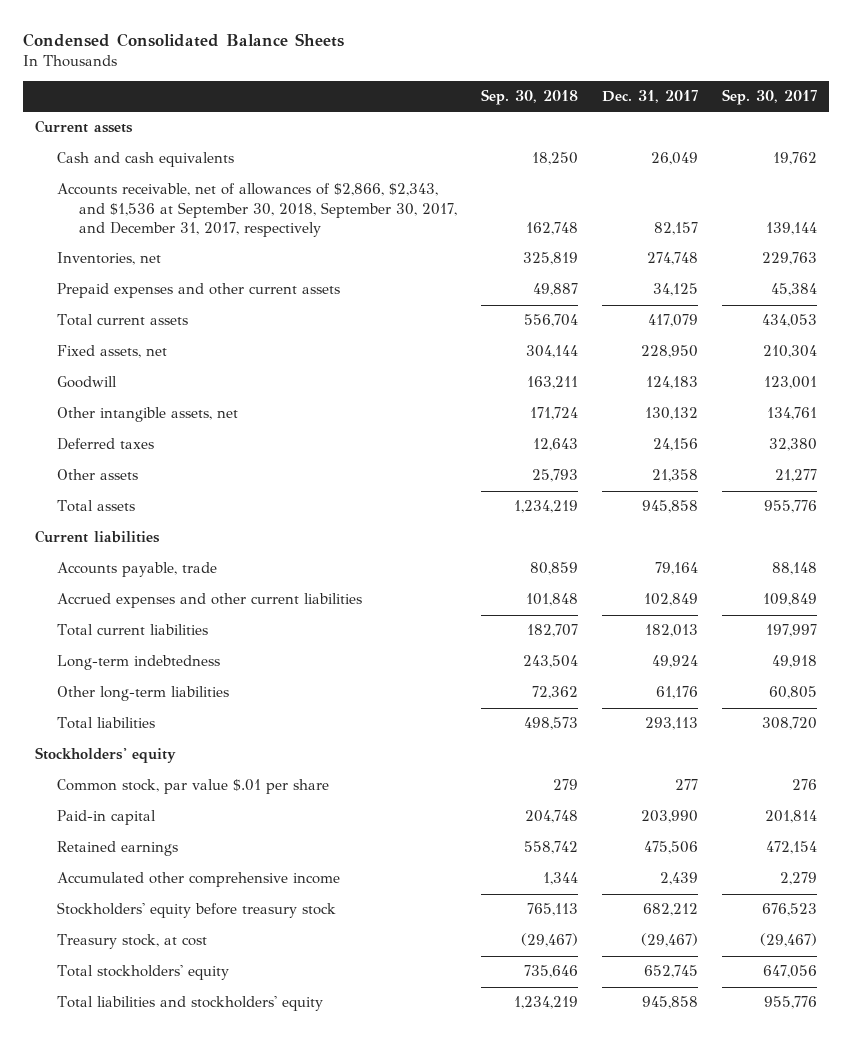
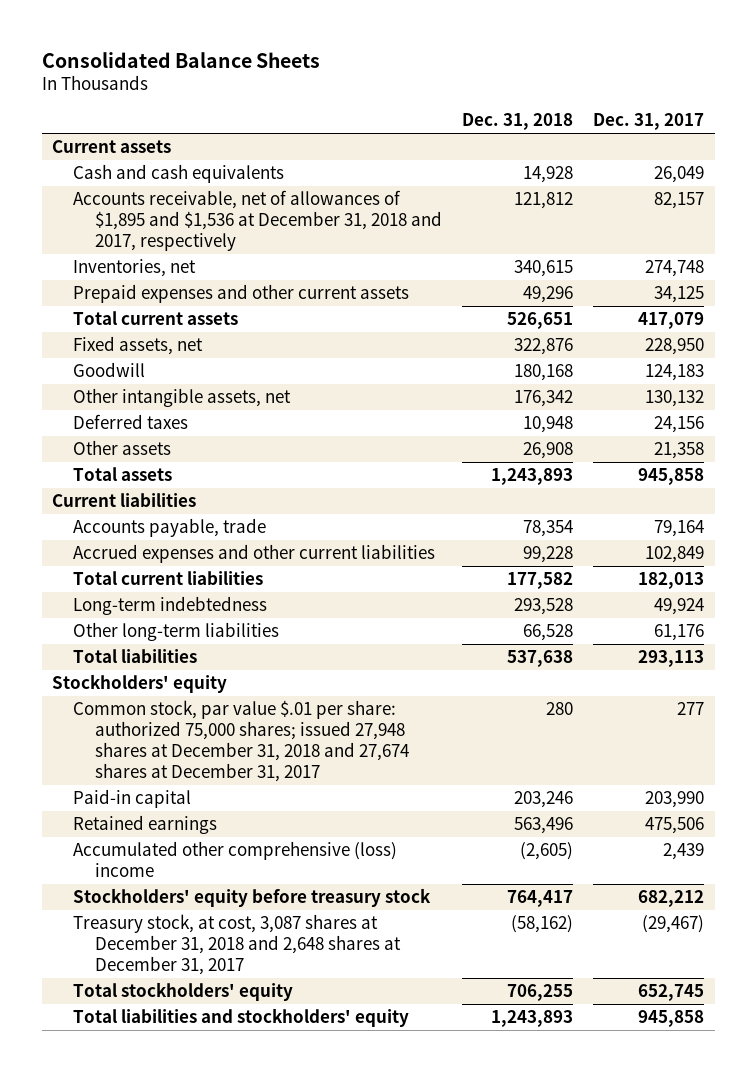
[22,32,344,47] Condensed Consolidated Balance Sheets -> [41,51,320,68] Consolidated Balance Sheets
[481,89,579,106] Sep. 30, 2018 -> none
[721,89,817,106] Sep. 30, 2017 -> none
none -> [462,113,574,131] Dec. 31, 2018
[57,183,458,237] Accounts receivable, net of allowances of $2,866, $2,343, and $1,536 at September 30, 2018, September 30, 2017, and December 31, 2017, respectively -> [73,190,442,252] Accounts receivable, net of allowances of $1,895 and $1,536 at December 31, 2018 and 2017, respectively
[57,779,330,795] Common stock, par value $.01 per share -> [73,700,409,783] Common stock, par value $.01 per share: authorized 75,000 shares; issued 27,948 shares at December 31, 2018 and 27,674 shares at December 31, 2017
[57,872,341,888] Accumulated other comprehensive income -> [73,841,398,878] Accumulated other comprehensive (loss) income
[57,934,208,950] Treasury stock, at cost -> [73,914,401,976] Treasury stock, at cost, 3,087 shares at December 31, 2018 and 2,648 shares at December 31, 2017

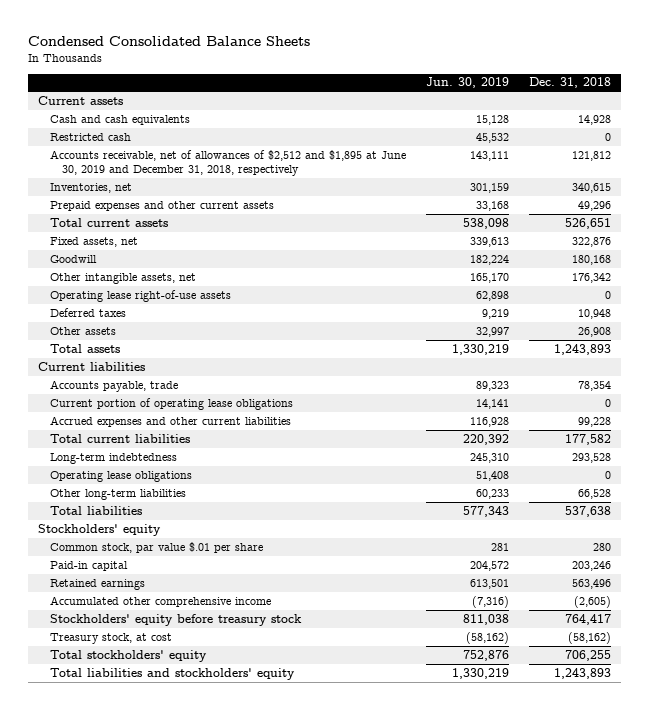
[41,51,320,68] Consolidated Balance Sheets -> [28,36,311,47] Condensed Consolidated Balance Sheets
[593,113,705,131] Dec. 31, 2017 -> none
none -> [426,77,510,89] Jun. 30, 2019
none -> [50,132,132,141] Restricted cash
[73,190,442,252] Accounts receivable, net of allowances of $1,895 and $1,536 at December 31, 2018 and 2017, respectively -> [50,149,407,177] Accounts receivable, net of allowances of $2,512 and $1,895 at June 30, 2019 and December 31, 2018, respectively
none -> [50,289,232,302] Operating lease right-of-use assets
none -> [50,397,294,410] Current portion of operating lease obligations
none -> [50,470,193,482] Operating lease obligations
[73,700,409,783] Common stock, par value $.01 per share: authorized 75,000 shares; issued 27,948 shares at December 31, 2018 and 27,674 shares at December 31, 2017 -> [50,541,264,553] Common stock, par value $.01 per share
[73,841,398,878] Accumulated other comprehensive (loss) income -> [50,595,272,607] Accumulated other comprehensive income
[73,914,401,976] Treasury stock, at cost, 3,087 shares at December 31, 2018 and 2,648 shares at December 31, 2017 -> [50,632,173,644] Treasury stock, at cost

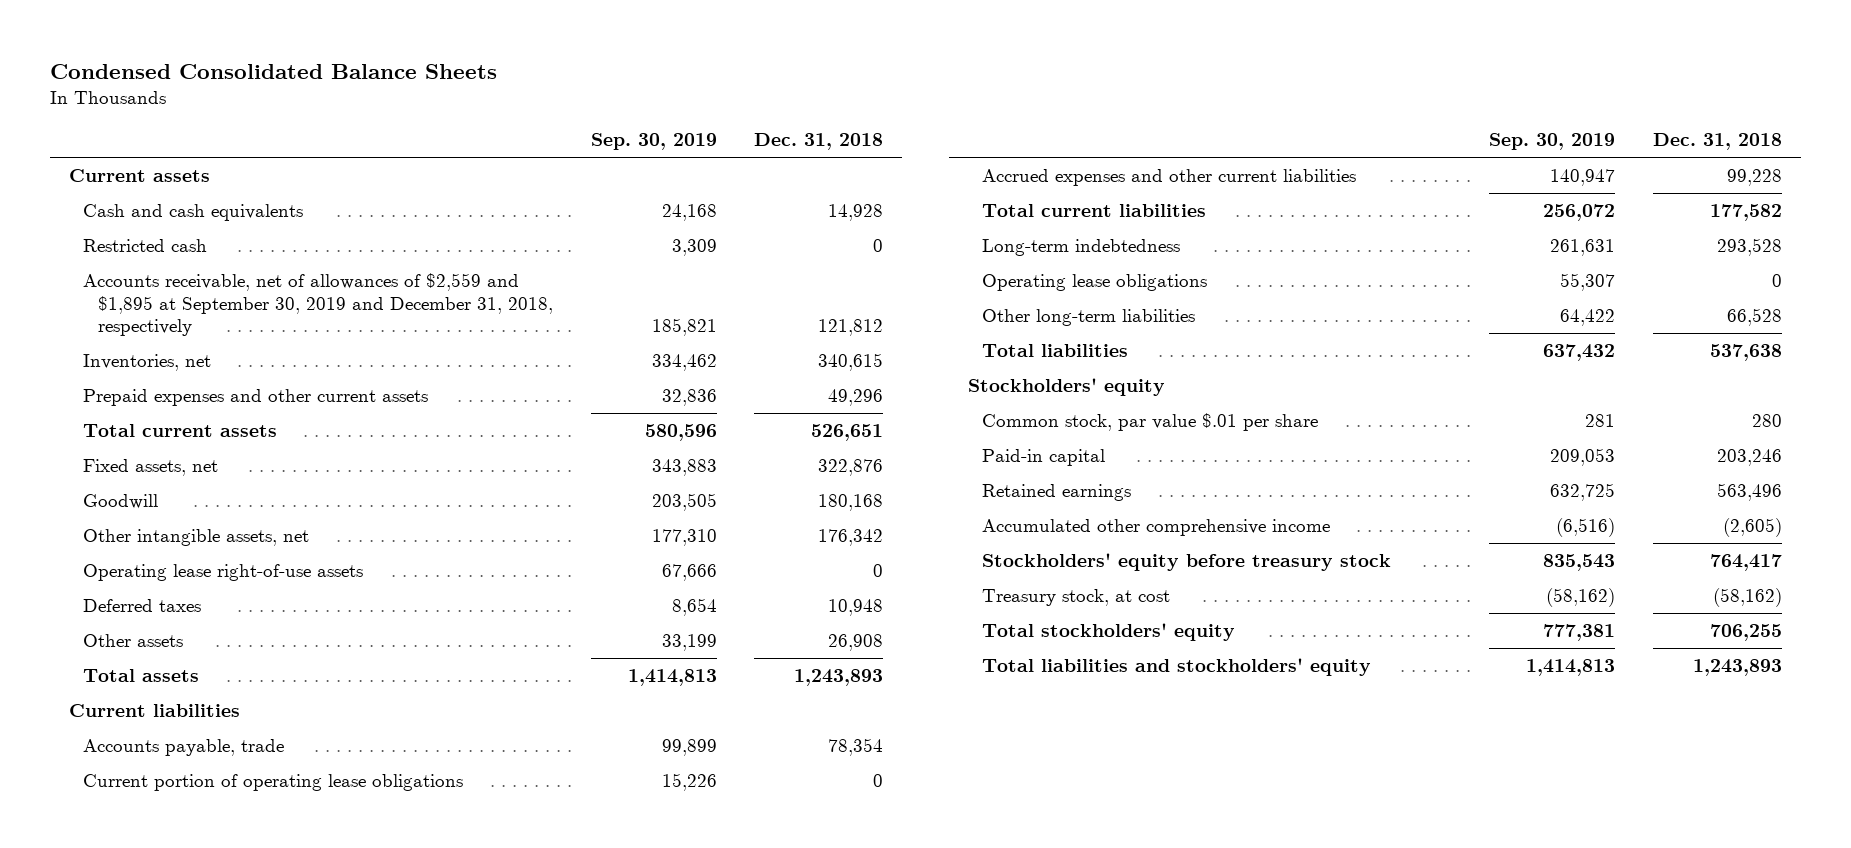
[426,77,510,89] Jun. 30, 2019 -> none
none -> [590,133,717,151] Sep. 30, 2019
[50,149,407,177] Accounts receivable, net of allowances of $2,512 and $1,895 at June 30, 2019 and December 31, 2018, respectively -> [83,272,553,337] Accounts receivable, net of allowances of $2,559 and $1,895 at September 30, 2019 and December 31, 2018, respectively

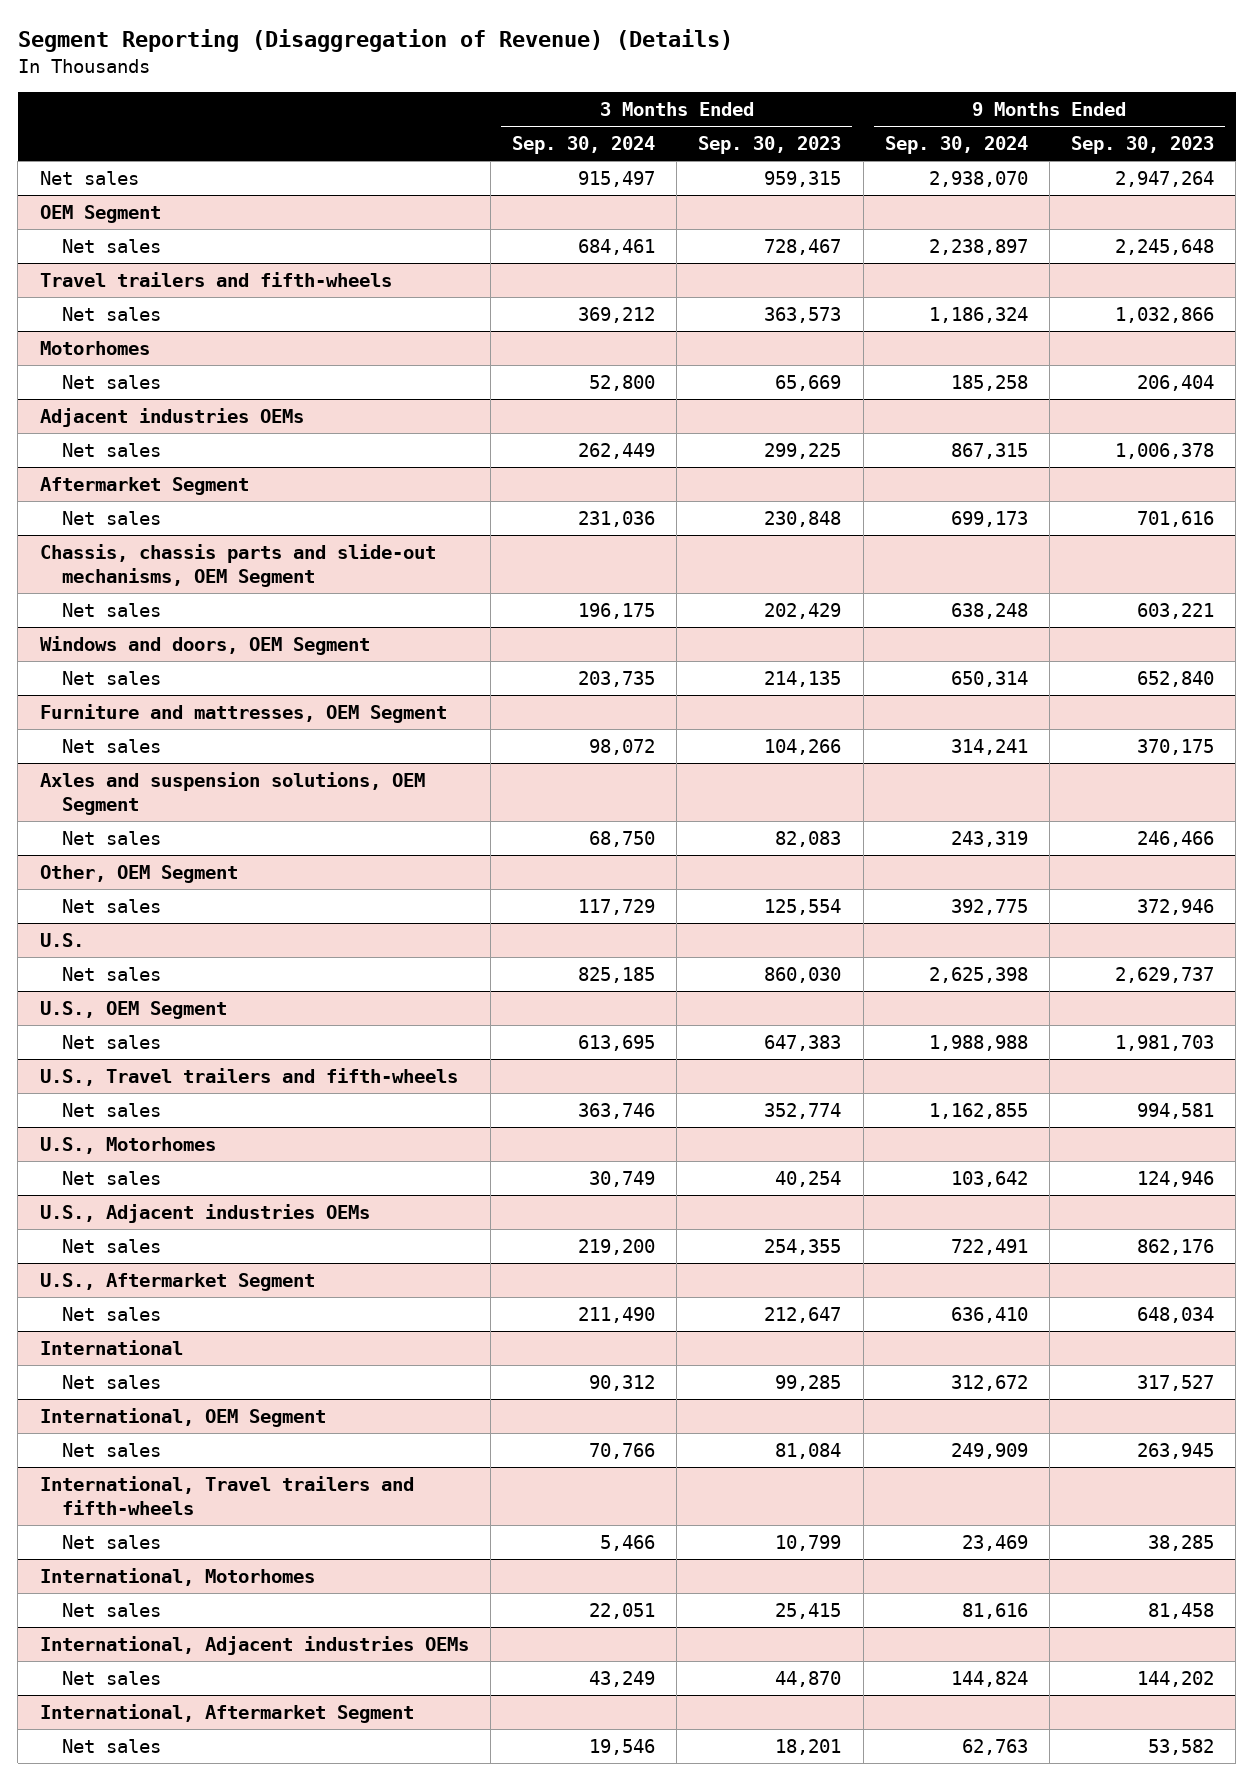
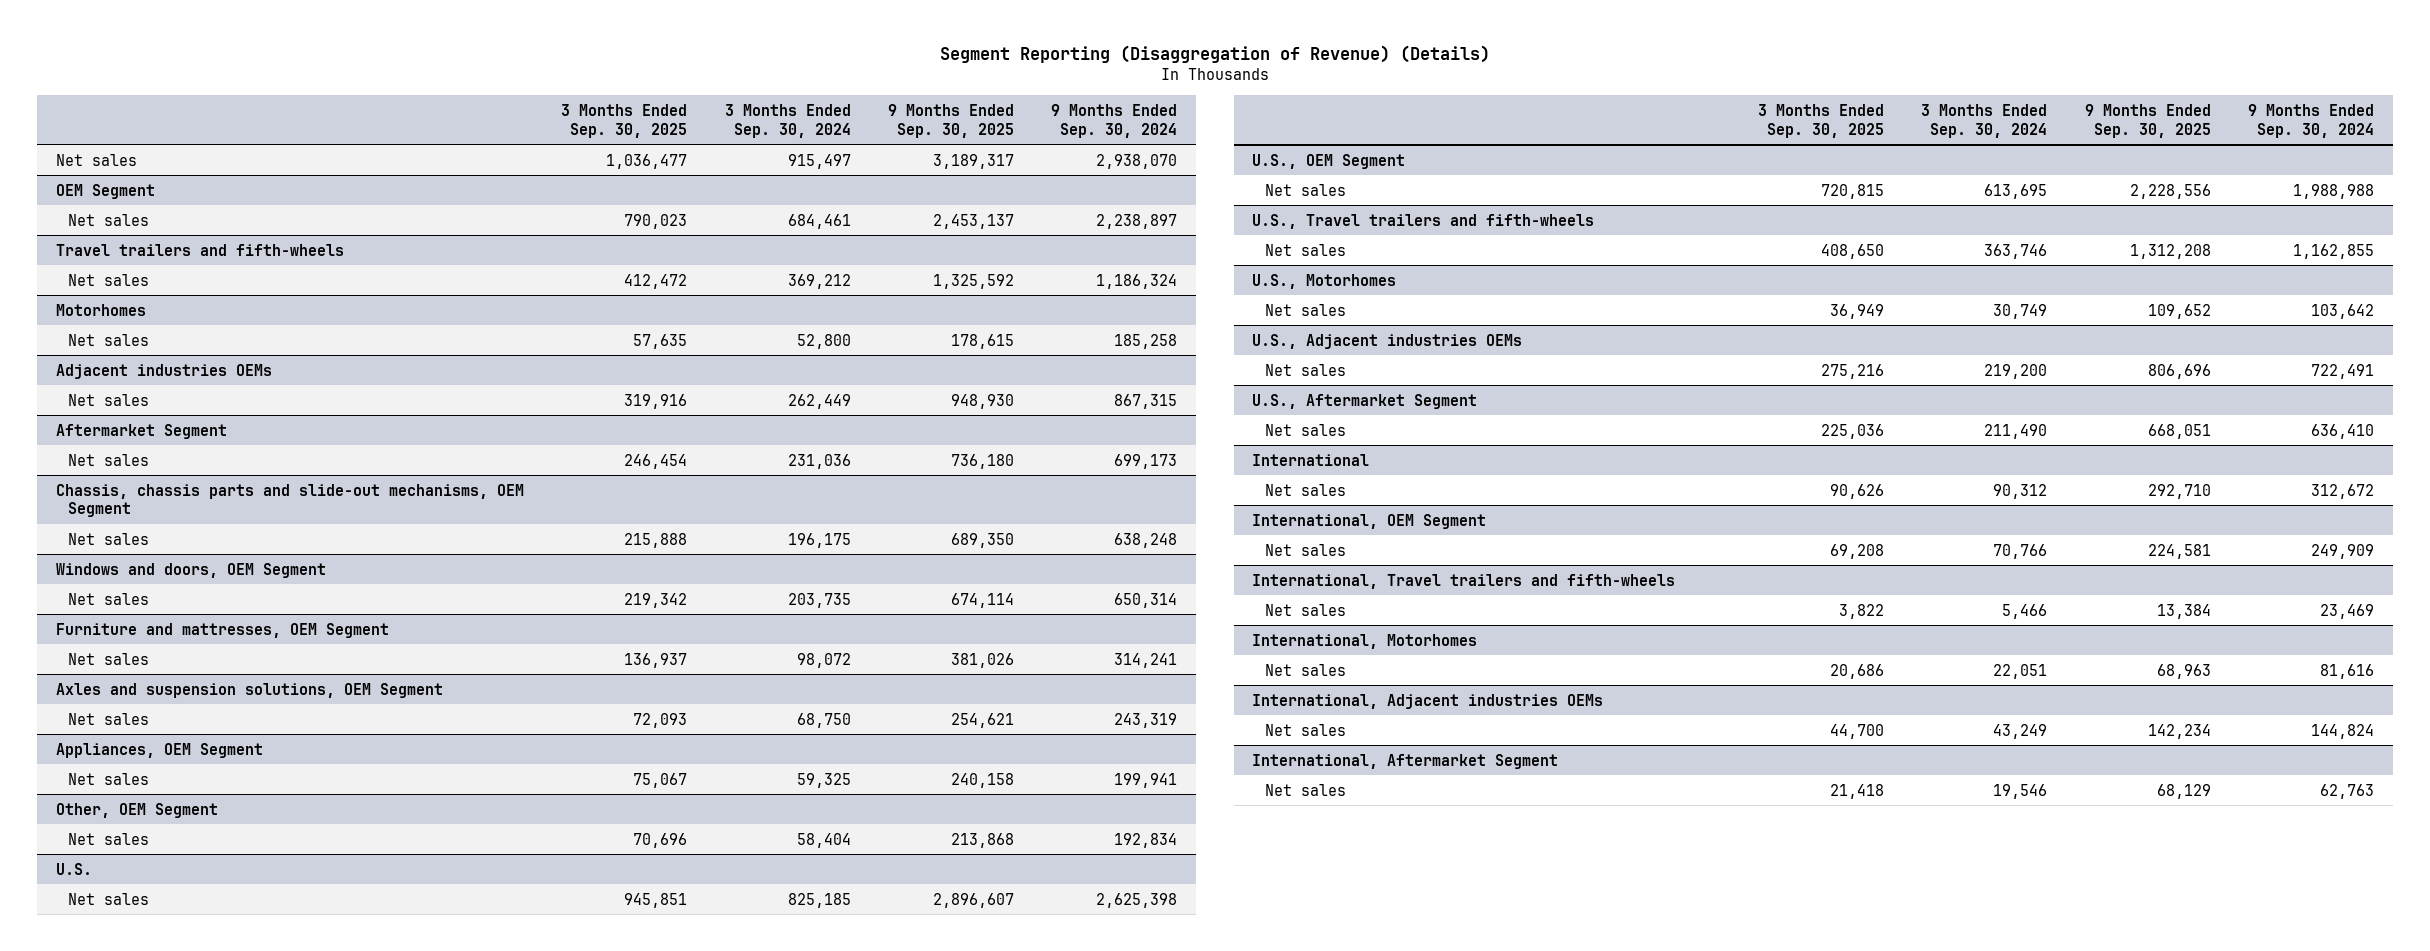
[698,136,842,155] Sep. 30, 2023 -> none
[1071,136,1215,155] Sep. 30, 2023 -> none
none -> [561,103,688,138] 3 Months Ended Sep. 30, 2025
none -> [887,103,1014,138] 9 Months Ended Sep. 30, 2025
none -> [55,742,263,758] Appliances, OEM Segment
none -> [68,772,150,785] Net sales
[578,899,656,916] 117,729 -> [796,832,851,848] 58,404
[950,899,1028,916] 392,775 -> [1114,832,1178,848] 192,834

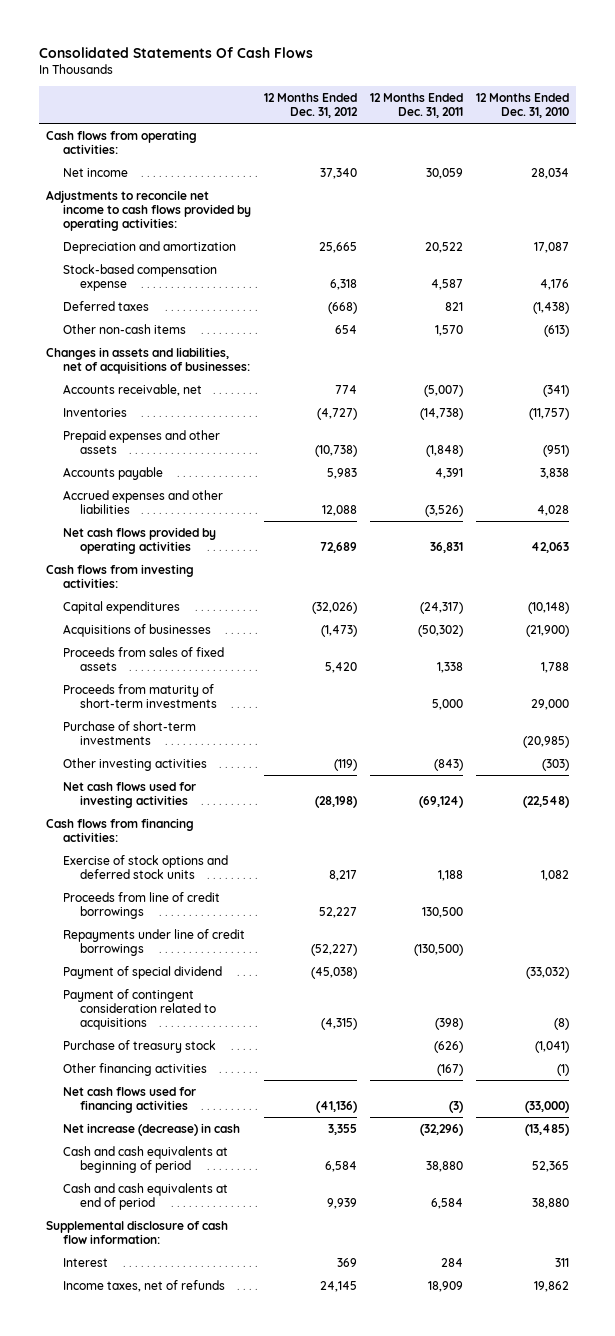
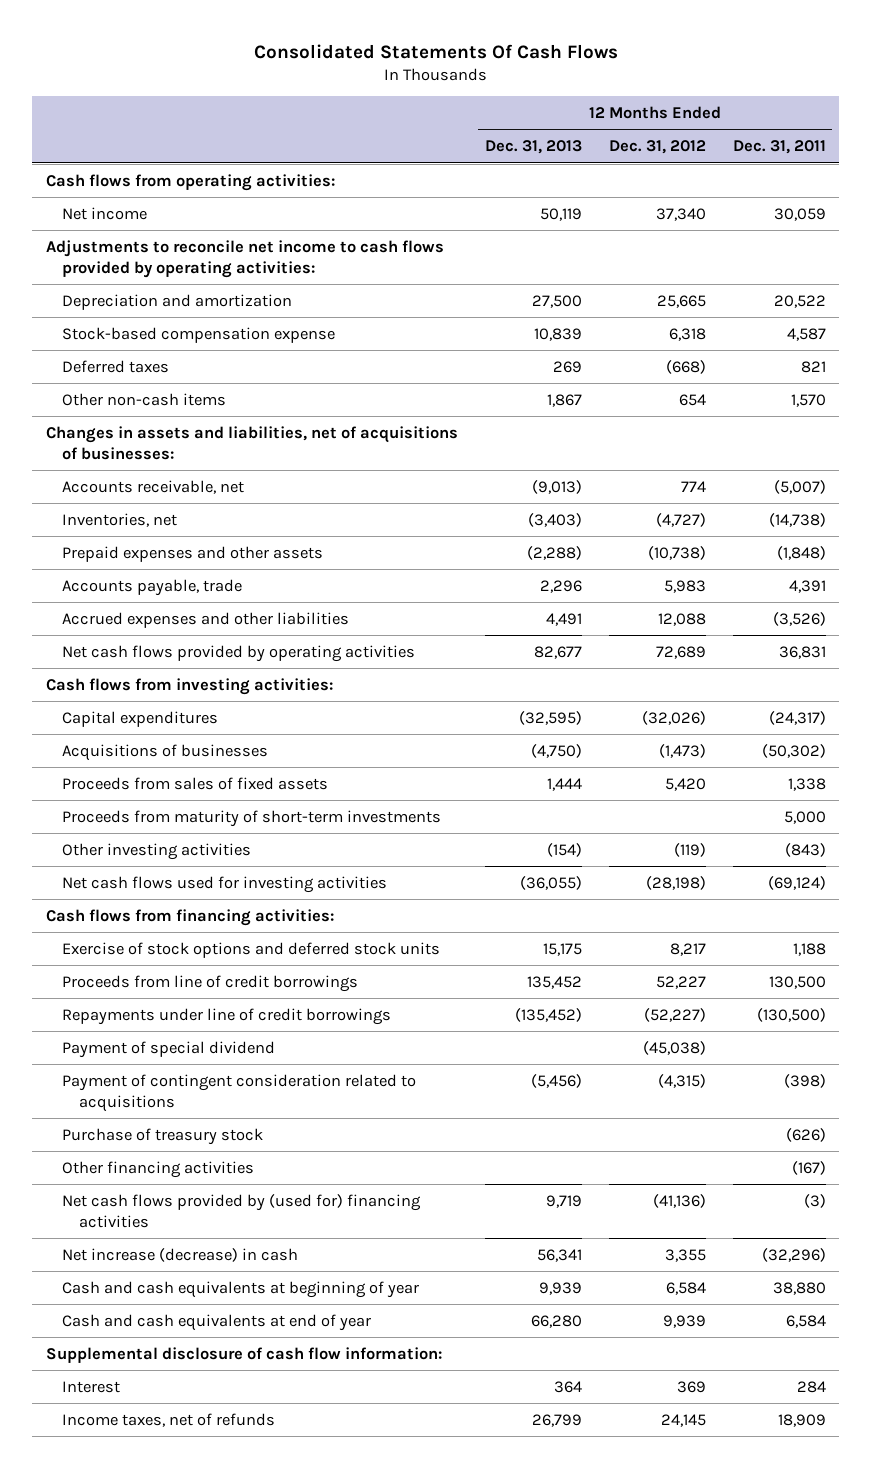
[476,93,570,119] 12 Months Ended Dec. 31, 2010 -> none
none -> [484,140,582,155] Dec. 31, 2013
[63,407,128,417] Inventories -> [62,512,178,527] Inventories, net
[63,466,164,480] Accounts payable -> [62,578,243,596] Accounts payable, trade
[63,720,197,745] Purchase of short-term investments -> none
[63,1086,197,1113] Net cash flows used for financing activities -> [62,1193,422,1228] Net cash flows provided by (used for) financing activities
[63,1145,229,1173] Cash and cash equivalents at beginning of period -> [62,1280,420,1298] Cash and cash equivalents at beginning of year
[63,1182,229,1210] Cash and cash equivalents at end of period -> [62,1313,372,1331] Cash and cash equivalents at end of year

